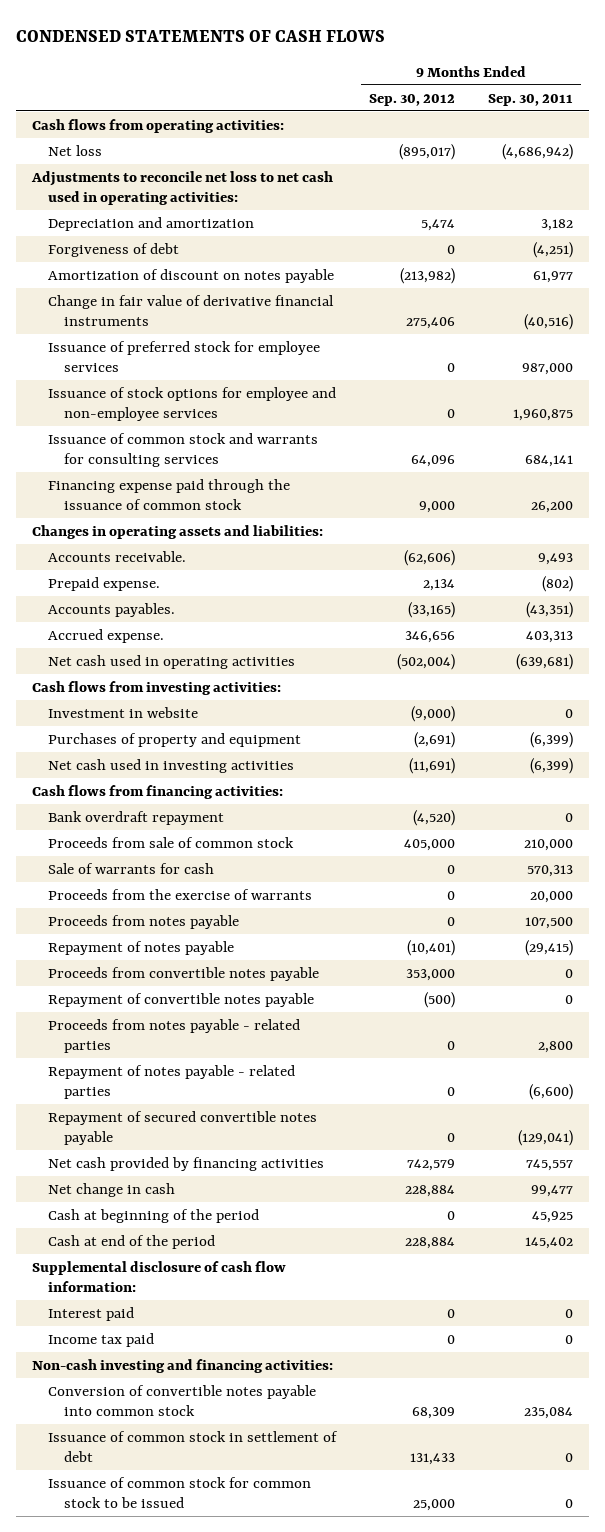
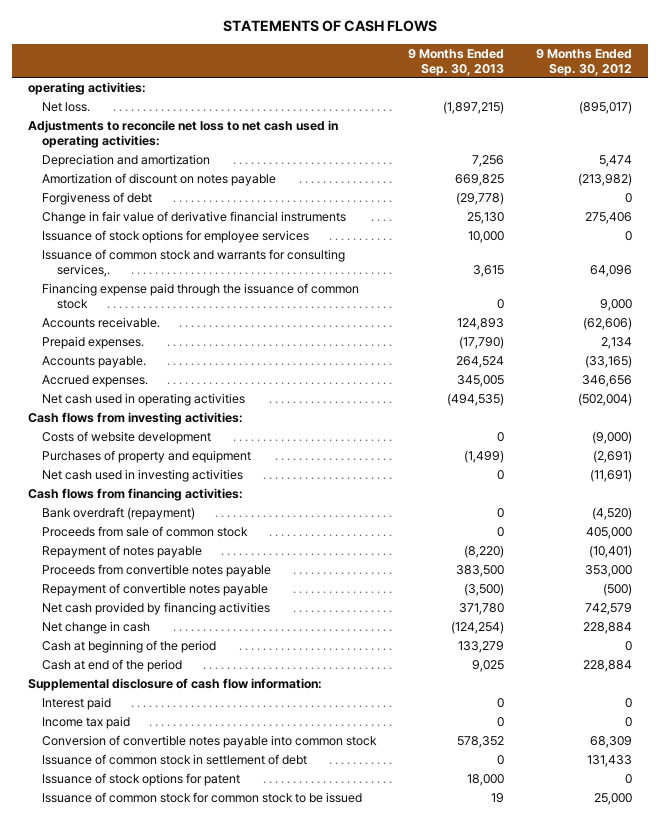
[16,30,386,43] CONDENSED STATEMENTS OF CASH FLOWS -> [222,20,437,33] STATEMENTS OF CASH FLOWS
[487,93,573,106] Sep. 30, 2011 -> none
none -> [408,48,505,76] 9 Months Ended Sep. 30, 2013
[32,118,285,133] Cash flows from operating activities: -> none
none -> [27,81,146,95] operating activities:
[48,144,103,156] Net loss -> [42,101,91,112] Net loss.
[48,242,180,257] Forgiveness of debt -> [42,191,153,205] Forgiveness of debt
[48,340,321,373] Issuance of preferred stock for employee services -> none
[48,386,337,422] Issuance of stock options for employee and non-employee services -> [42,229,310,243] Issuance of stock options for employee services
[48,432,319,468] Issuance of common stock and warrants for consulting services -> [42,248,346,277] Issuance of common stock and warrants for consulting services,.
[32,524,324,539] Changes in operating assets and liabilities: -> none
[48,576,161,591] Prepaid expense. -> [42,335,145,349] Prepaid expenses.
[48,602,176,617] Accounts payables. -> [42,355,147,368] Accounts payable.
[48,628,165,643] Accrued expense. -> [42,374,149,387] Accrued expenses.
[48,706,199,718] Investment in website -> none
none -> [42,430,212,444] Costs of website development
[48,810,225,825] Bank overdraft repayment -> [42,506,196,520] Bank overdraft (repayment)
[48,862,215,874] Sale of warrants for cash -> none
[48,888,313,900] Proceeds from the exercise of warrants -> none
[48,914,240,929] Proceeds from notes payable -> none
[48,1018,301,1054] Proceeds from notes payable - related parties -> none
[48,1064,296,1100] Repayment of notes payable - related parties -> none
[48,1110,318,1146] Repayment of secured convertible notes payable -> none
[32,1358,334,1373] Non-cash investing and financing activities: -> none
none -> [42,772,241,786] Issuance of stock options for patent

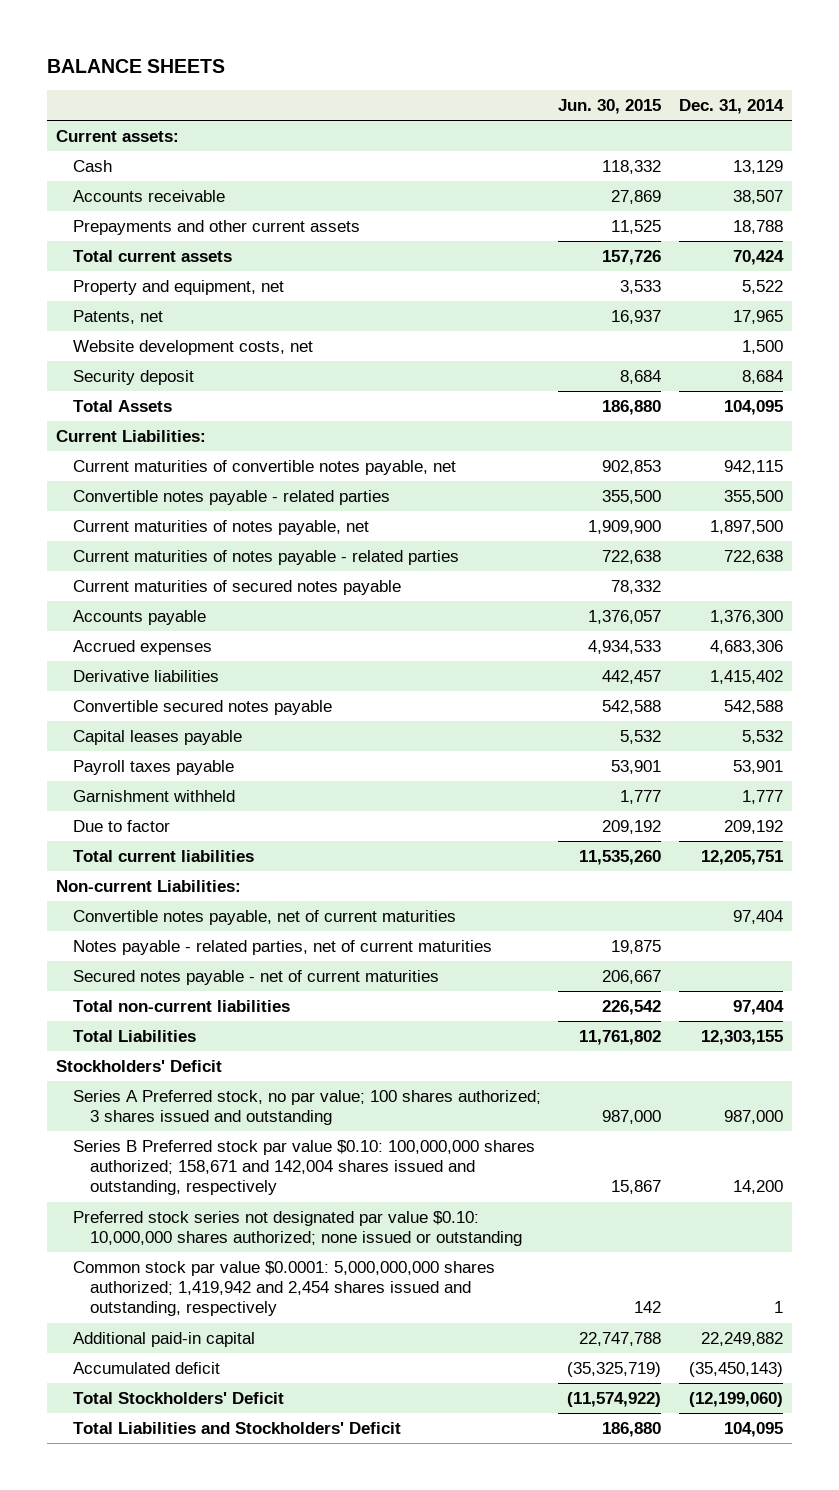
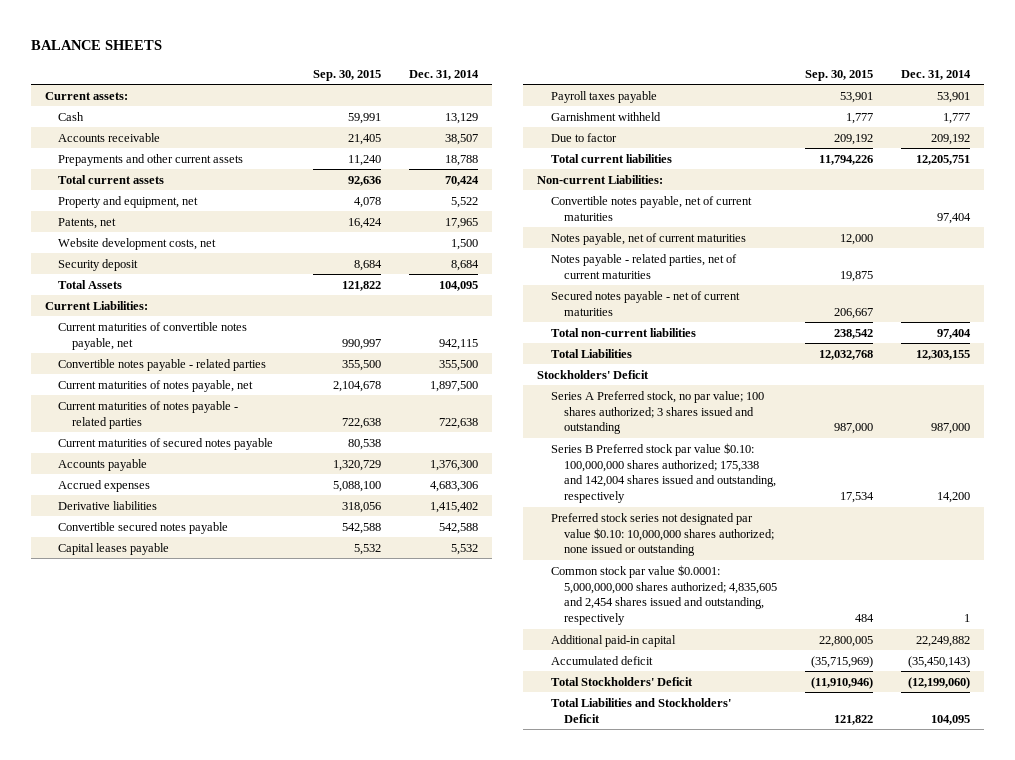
[558,99,662,115] Jun. 30, 2015 -> none
none -> [312,69,381,81] Sep. 30, 2015
none -> [550,232,746,245] Notes payable, net of current maturities
[72,1139,535,1196] Series B Preferred stock par value $0.10: 100,000,000 shares authorized; 158,671 and 142,004 shares issued and outstanding, respectively -> [550,442,777,504] Series B Preferred stock par value $0.10: 100,000,000 shares authorized; 175,338 and 142,004 shares issued and outstanding, respectively
[72,1260,495,1317] Common stock par value $0.0001: 5,000,000,000 shares authorized; 1,419,942 and 2,454 shares issued and outstanding, respectively -> [550,564,778,626] Common stock par value $0.0001: 5,000,000,000 shares authorized; 4,835,605 and 2,454 shares issued and outstanding, respectively

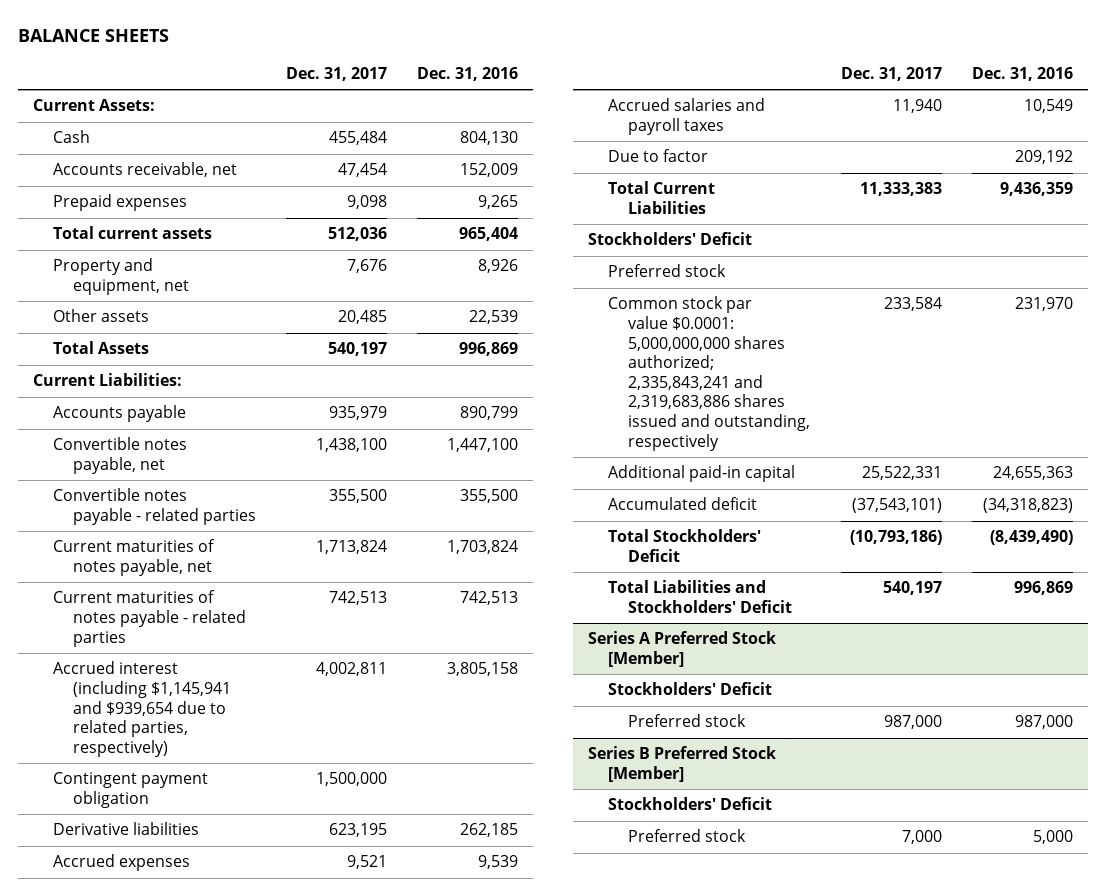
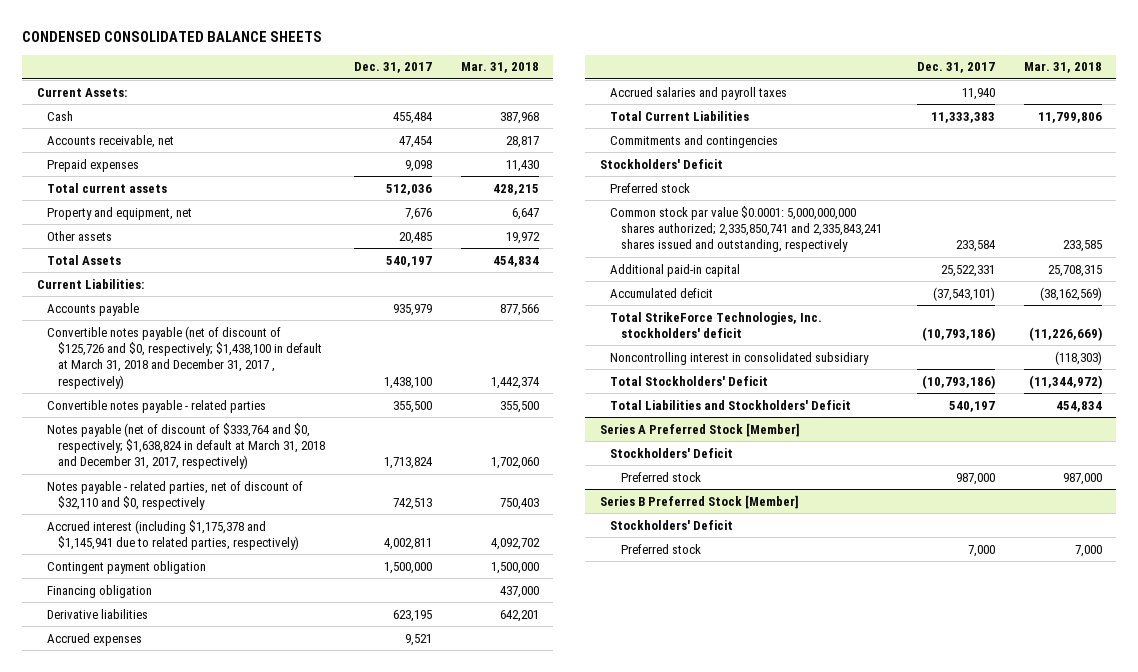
[17,28,169,42] BALANCE SHEETS -> [22,30,323,42] CONDENSED CONSOLIDATED BALANCE SHEETS
[417,66,519,81] Dec. 31, 2016 -> none
none -> [460,62,539,74] Mar. 31, 2018
[52,437,187,474] Convertible notes payable, net -> [47,325,323,389] Convertible notes payable (net of discount of $125,726 and $0, respectively; $1,438,100 in default at March 31, 2018 and December 31, 2017 , respectively)
[52,539,215,576] Current maturities of notes payable, net -> [47,422,326,470] Notes payable (net of discount of $333,764 and $0, respectively; $1,638,824 in default at March 31, 2018 and December 31, 2017, respectively)
[52,590,247,647] Current maturities of notes payable - related parties -> [47,480,304,510] Notes payable - related parties, net of discount of $32,110 and $0, respectively
[52,661,232,757] Accrued interest (including $1,145,941 and $939,654 due to related parties, respectively) -> [47,519,300,550] Accrued interest (including $1,175,378 and $1,145,941 due to related parties, respectively)
none -> [47,584,153,598] Financing obligation
[607,149,708,163] Due to factor -> none
none -> [610,134,779,148] Commitments and contingencies
[607,296,811,451] Common stock par value $0.0001: 5,000,000,000 shares authorized; 2,335,843,241 and 2,319,683,886 shares issued and outstanding, respectively -> [610,205,883,253] Common stock par value $0.0001: 5,000,000,000 shares authorized; 2,335,850,741 and 2,335,843,241 shares issued and outstanding, respectively
none -> [610,311,823,338] Total StrikeForce Technologies, Inc. stockholders' deficit
none -> [610,351,870,365] Noncontrolling interest in consolidated subsidiary

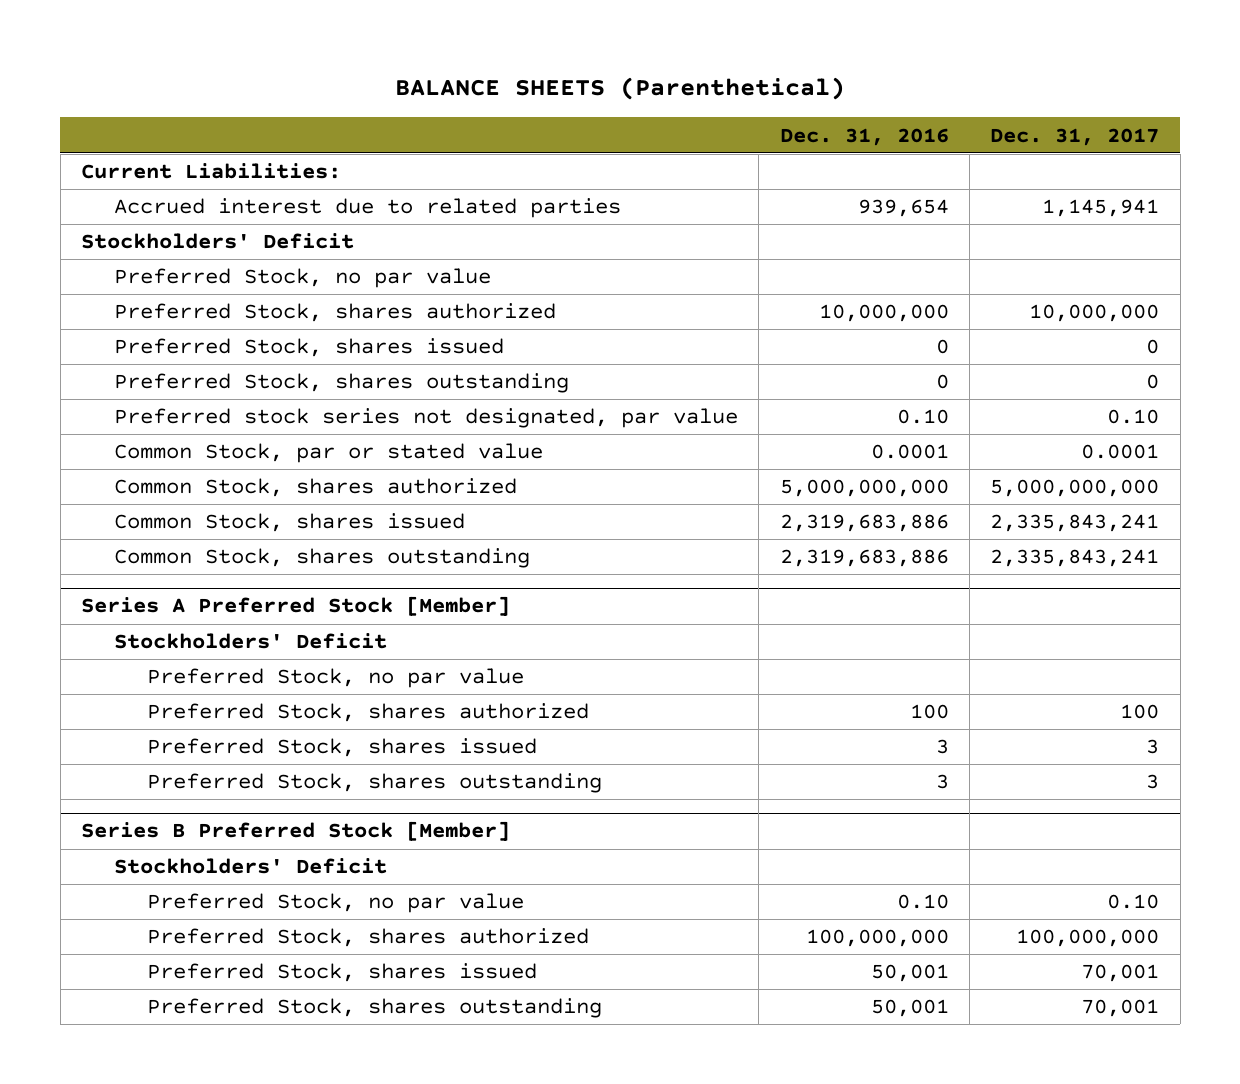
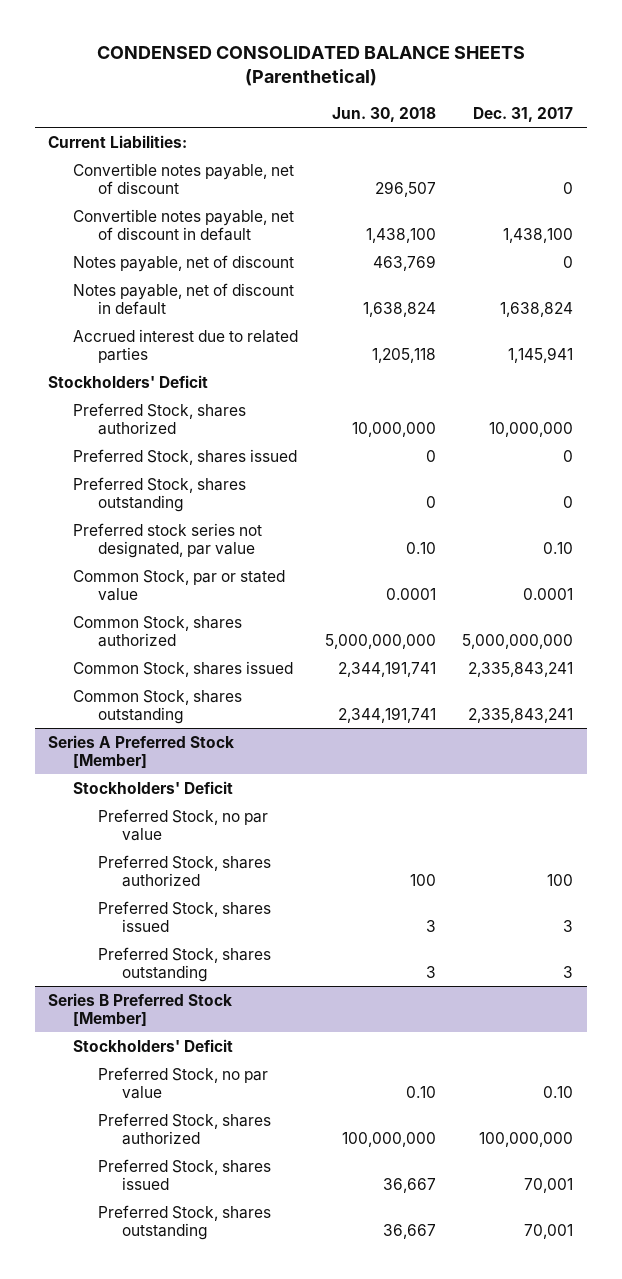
[395,76,846,100] BALANCE SHEETS (Parenthetical) -> [96,46,525,87] CONDENSED CONSOLIDATED BALANCE SHEETS (Parenthetical)
[779,127,949,146] Dec. 31, 2016 -> none
none -> [331,106,436,122] Jun. 30, 2018
none -> [73,162,295,194] Convertible notes payable, net of discount
none -> [73,208,295,241] Convertible notes payable, net of discount in default
none -> [73,254,295,272] Notes payable, net of discount
none -> [73,282,295,315] Notes payable, net of discount in default
[114,268,492,289] Preferred Stock, no par value -> none

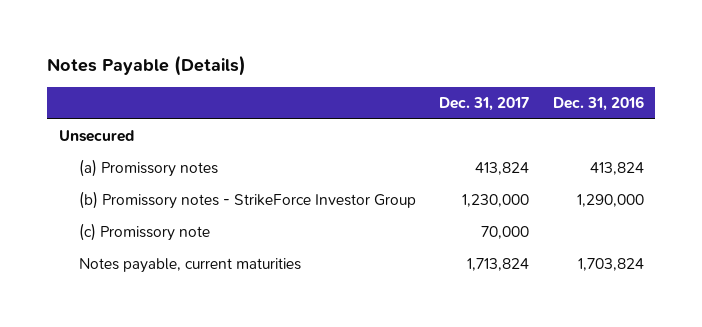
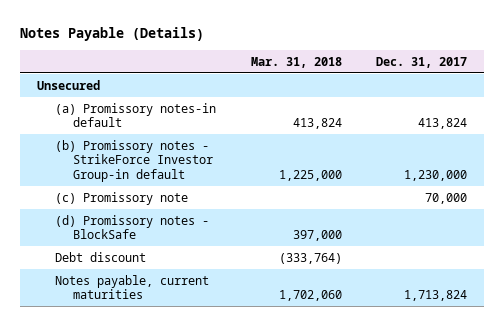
[552,95,644,111] Dec. 31, 2016 -> none
none -> [250,56,342,68] Mar. 31, 2018
[79,159,219,178] (a) Promissory notes -> [55,102,217,128] (a) Promissory notes-in default
[79,191,417,210] (b) Promissory notes - StrikeForce Investor Group -> [55,139,214,183] (b) Promissory notes - StrikeForce Investor Group-in default
none -> [55,214,210,240] (d) Promissory notes - BlockSafe
none -> [55,251,147,262] Debt discount

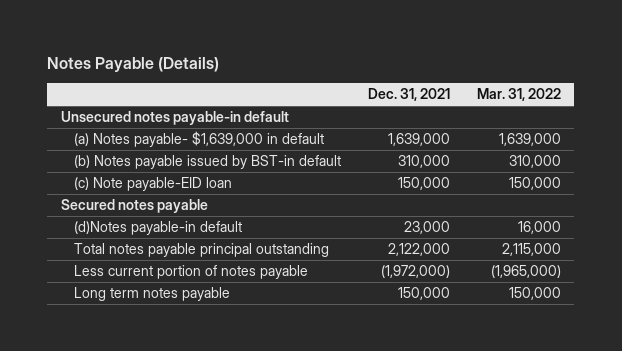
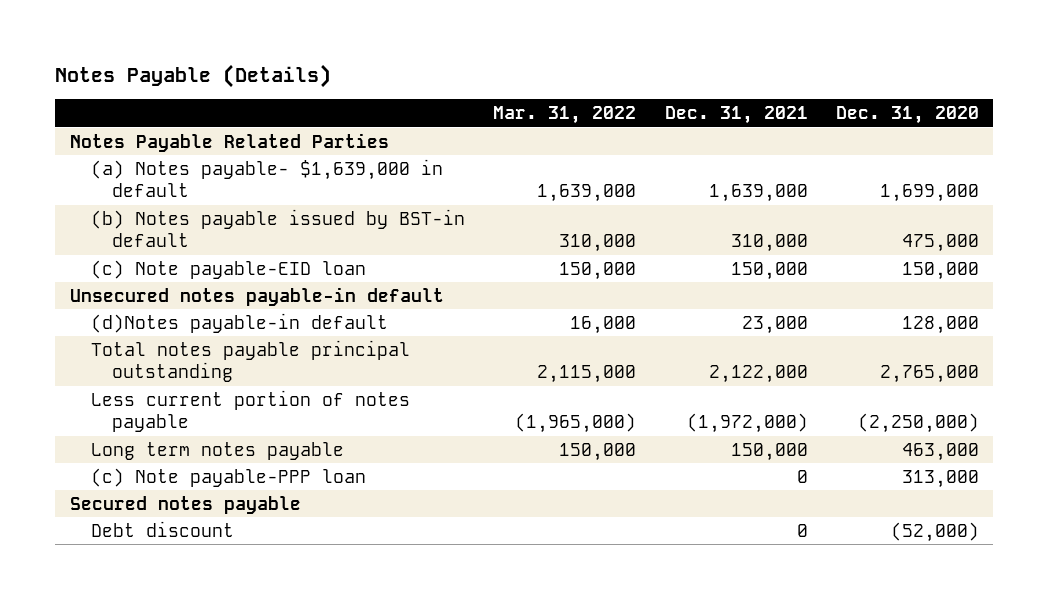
none -> [835,106,979,125] Dec. 31, 2020
none -> [69,132,389,152] Notes Payable Related Parties
[60,111,289,126] Unsecured notes payable-in default -> [69,286,444,306] Unsecured notes payable-in default
none -> [90,467,366,487] (c) Note payable-PPP loan
[60,199,208,214] Secured notes payable -> [69,495,301,514] Secured notes payable
none -> [90,520,234,537] Debt discount

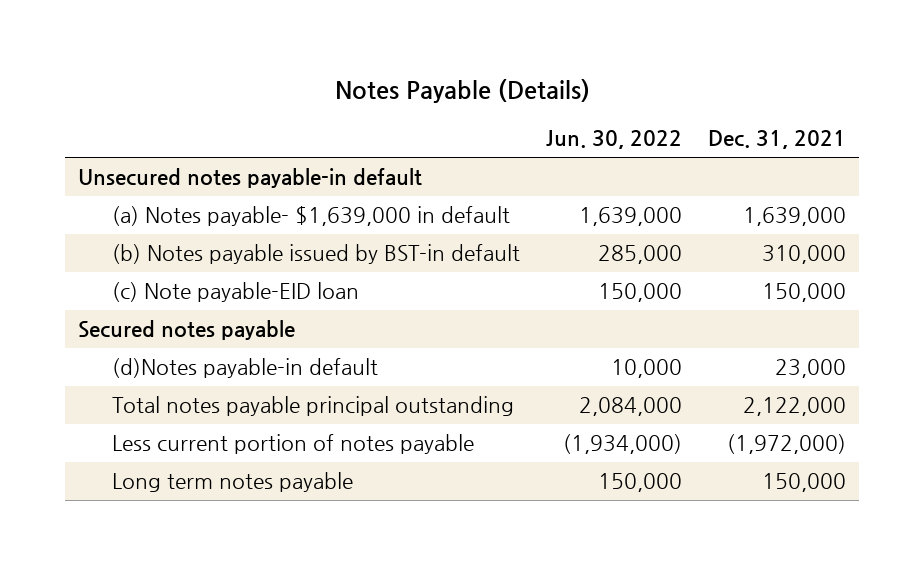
[493,106,637,125] Mar. 31, 2022 -> none
[835,106,979,125] Dec. 31, 2020 -> none
none -> [545,130,682,150] Jun. 30, 2022
[69,132,389,152] Notes Payable Related Parties -> none
[69,286,444,306] Unsecured notes payable-in default -> [78,168,423,189] Unsecured notes payable-in default
[69,495,301,514] Secured notes payable -> [78,320,296,341] Secured notes payable
[90,467,366,487] (c) Note payable-PPP loan -> none
[90,520,234,537] Debt discount -> none

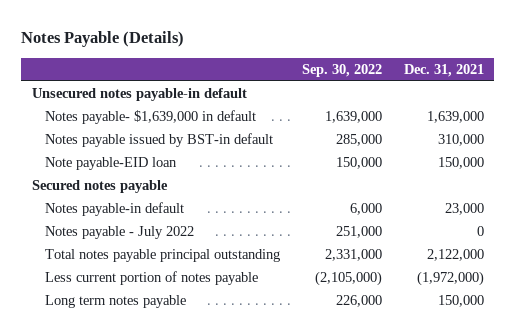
[545,130,682,150] Jun. 30, 2022 -> none
none -> [301,64,382,78] Sep. 30, 2022
[111,206,510,227] (a) Notes payable- $1,639,000 in default -> [45,110,257,125] Notes payable- $1,639,000 in default
[111,244,520,265] (b) Notes payable issued by BST-in default -> [45,133,274,148] Notes payable issued by BST-in default
[111,282,359,303] (c) Note payable-EID loan -> [45,157,178,171] Note payable-EID loan
[111,358,378,379] (d)Notes payable-in default -> [45,202,185,217] Notes payable-in default
none -> [45,226,195,240] Notes payable - July 2022

